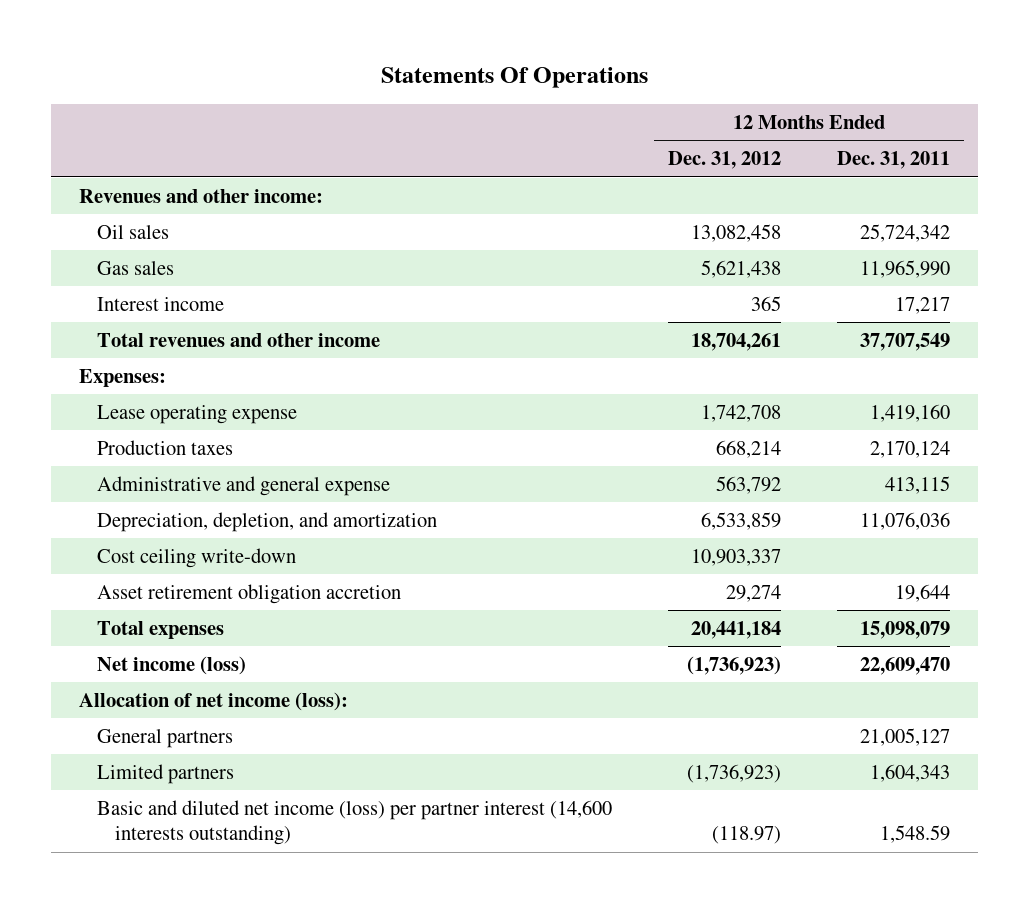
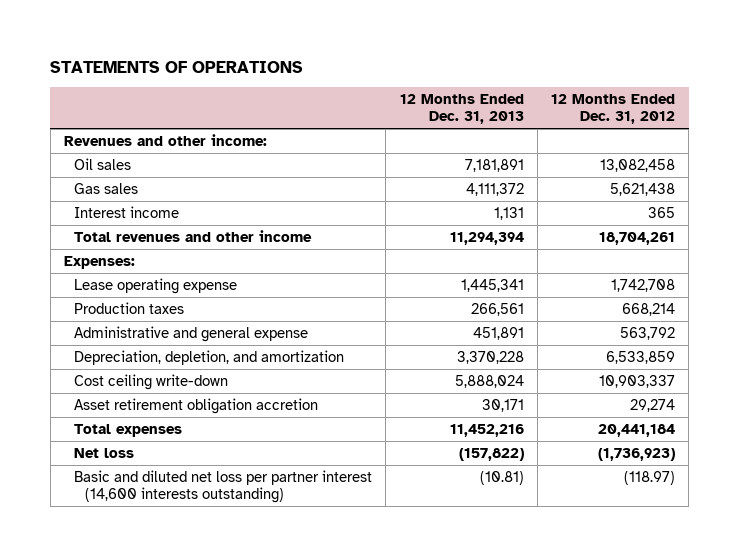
[380,67,648,89] Statements Of Operations -> [50,60,304,73] STATEMENTS OF OPERATIONS
[837,151,951,170] Dec. 31, 2011 -> none
none -> [399,94,524,125] 12 Months Ended Dec. 31, 2013
[78,692,348,712] Allocation of net income (loss): -> none
[97,729,234,749] General partners -> none
[97,764,235,785] Limited partners -> none
[97,656,247,676] Net income (loss) -> [74,447,135,458] Net loss
[97,800,613,846] Basic and diluted net income (loss) per partner interest (14,600 interests outstanding) -> [74,469,373,504] Basic and diluted net loss per partner interest (14,600 interests outstanding)

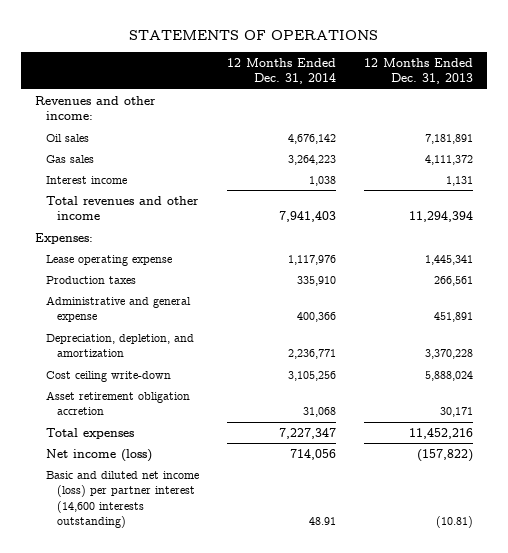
[551,94,676,125] 12 Months Ended Dec. 31, 2012 -> none
none -> [227,57,337,84] 12 Months Ended Dec. 31, 2014
[74,447,135,458] Net loss -> [46,448,153,462] Net income (loss)
[74,469,373,504] Basic and diluted net loss per partner interest (14,600 interests outstanding) -> [46,470,200,529] Basic and diluted net income (loss) per partner interest (14,600 interests outstanding)

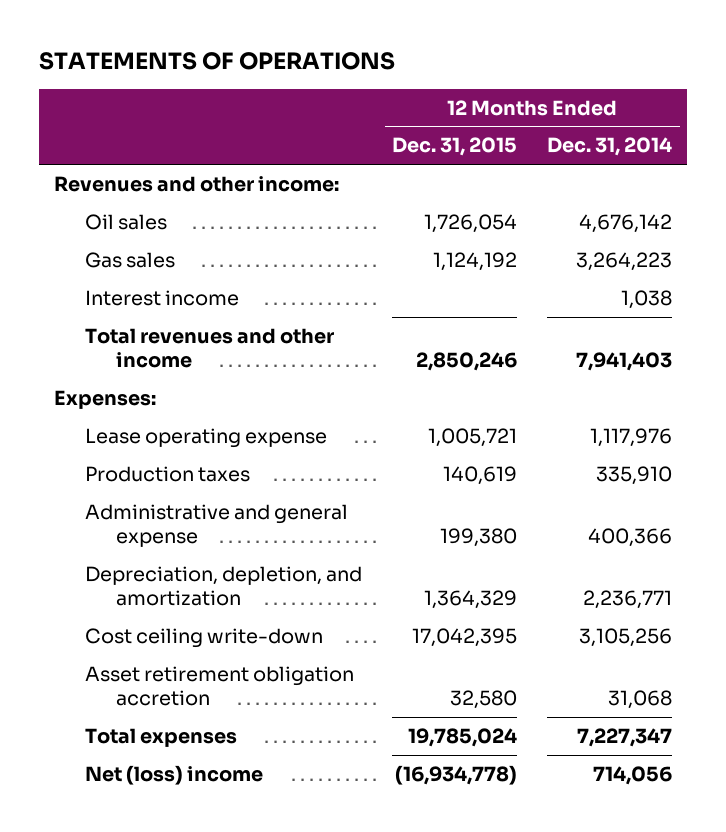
[363,57,473,84] 12 Months Ended Dec. 31, 2013 -> none
none -> [392,137,518,157] Dec. 31, 2015
[46,470,200,529] Basic and diluted net income (loss) per partner interest (14,600 interests outstanding) -> none
[46,448,153,462] Net income (loss) -> [85,764,264,785] Net (loss) income

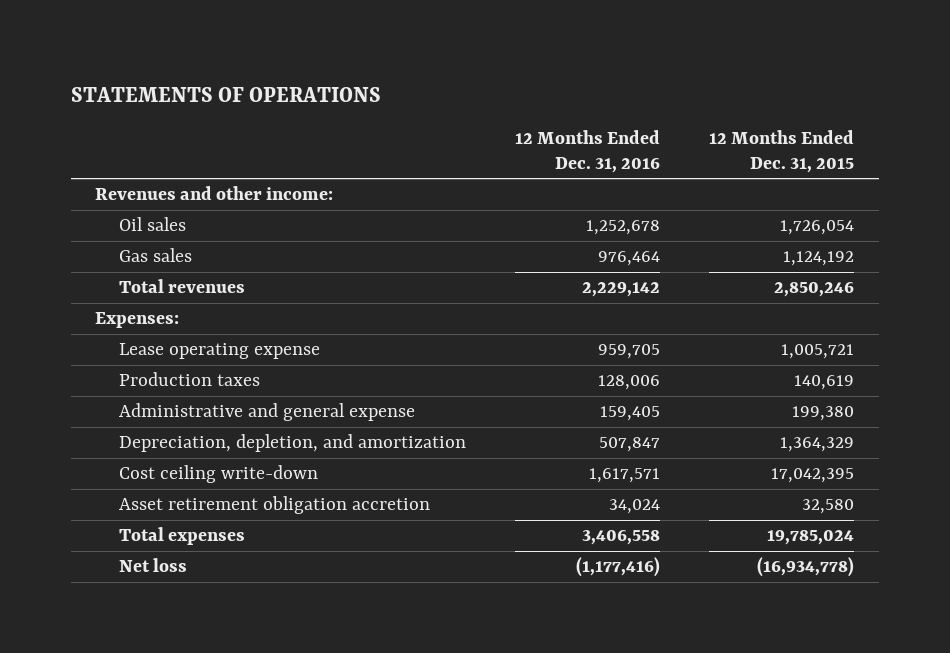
[547,137,673,157] Dec. 31, 2014 -> none
none -> [515,129,661,173] 12 Months Ended Dec. 31, 2016
[85,289,240,306] Interest income -> none
[85,327,335,369] Total revenues and other income -> [119,279,246,294] Total revenues
[85,764,264,785] Net (loss) income -> [119,558,188,573] Net loss

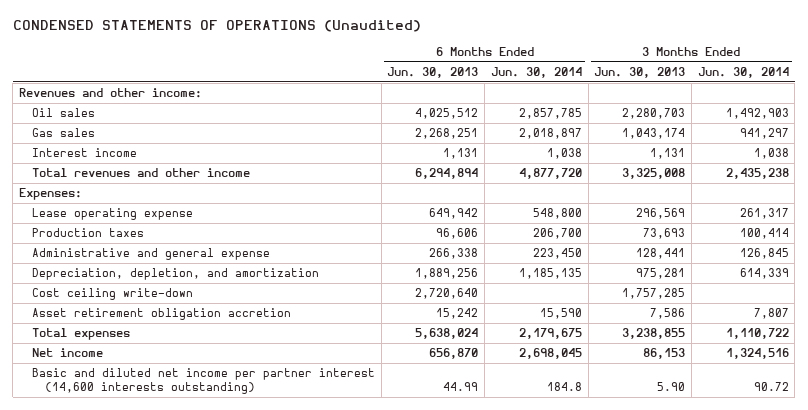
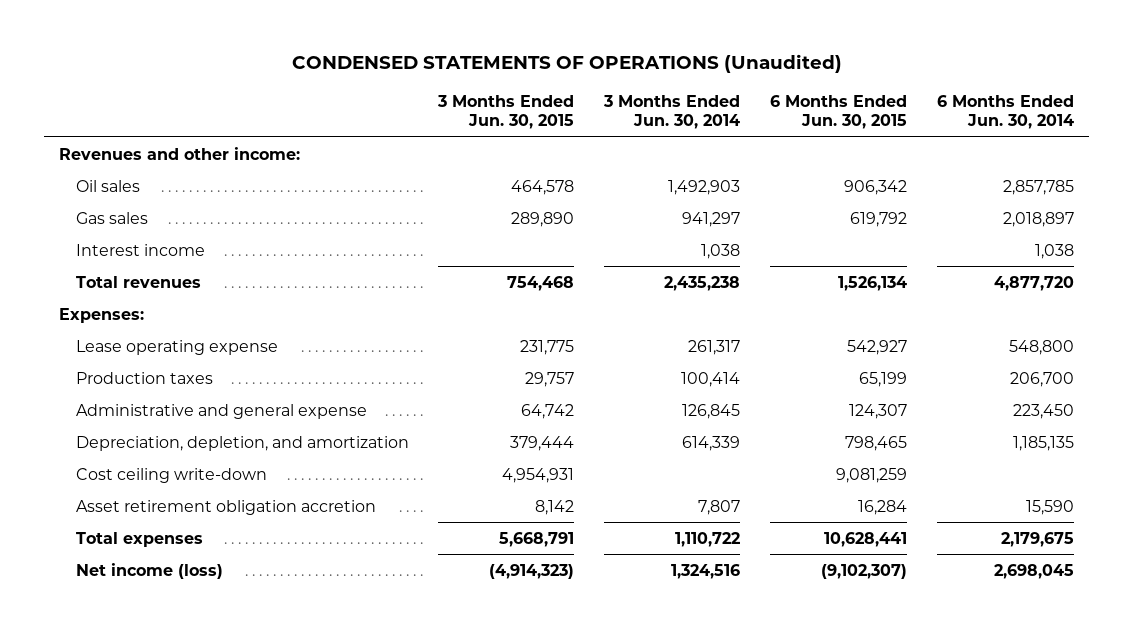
[387,66,479,78] Jun. 30, 2013 -> none
[594,66,686,78] Jun. 30, 2013 -> none
none -> [437,94,575,130] 3 Months Ended Jun. 30, 2015
none -> [770,94,908,130] 6 Months Ended Jun. 30, 2015
[32,168,251,178] Total revenues and other income -> [75,275,201,288] Total revenues
[32,368,376,394] Basic and diluted net income per partner interest (14,600 interests outstanding) -> none
[32,348,104,358] Net income -> [75,562,223,579] Net income (loss)

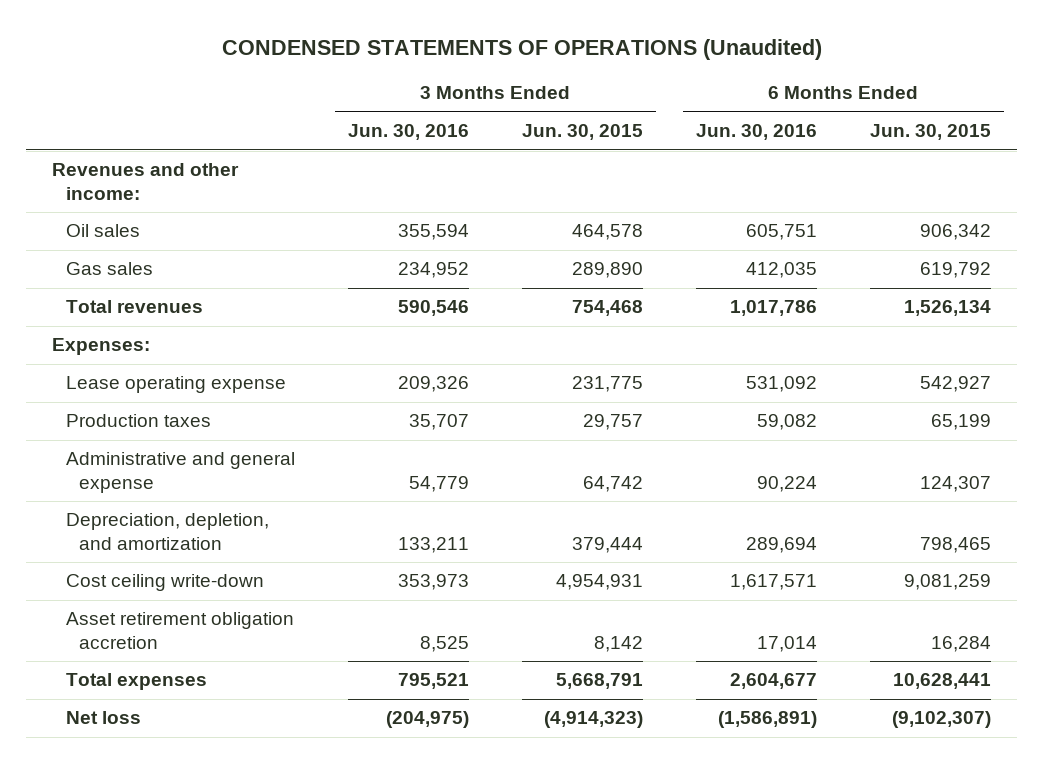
[603,94,741,130] 3 Months Ended Jun. 30, 2014 -> none
[937,94,1075,130] 6 Months Ended Jun. 30, 2014 -> none
none -> [347,124,469,141] Jun. 30, 2016
none -> [695,124,817,141] Jun. 30, 2016
[75,243,205,256] Interest income -> none
[75,562,223,579] Net income (loss) -> [65,711,141,725] Net loss

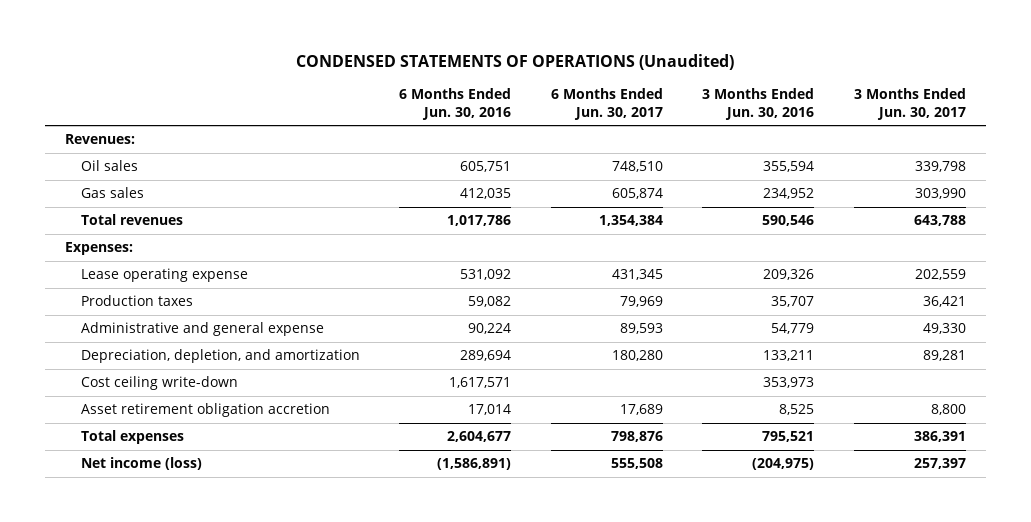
[521,124,643,141] Jun. 30, 2015 -> none
[869,124,991,141] Jun. 30, 2015 -> none
none -> [550,88,663,120] 6 Months Ended Jun. 30, 2017
none -> [853,88,966,120] 3 Months Ended Jun. 30, 2017
[52,163,240,200] Revenues and other income: -> [65,134,136,145] Revenues:
[65,711,141,725] Net loss -> [80,457,202,471] Net income (loss)

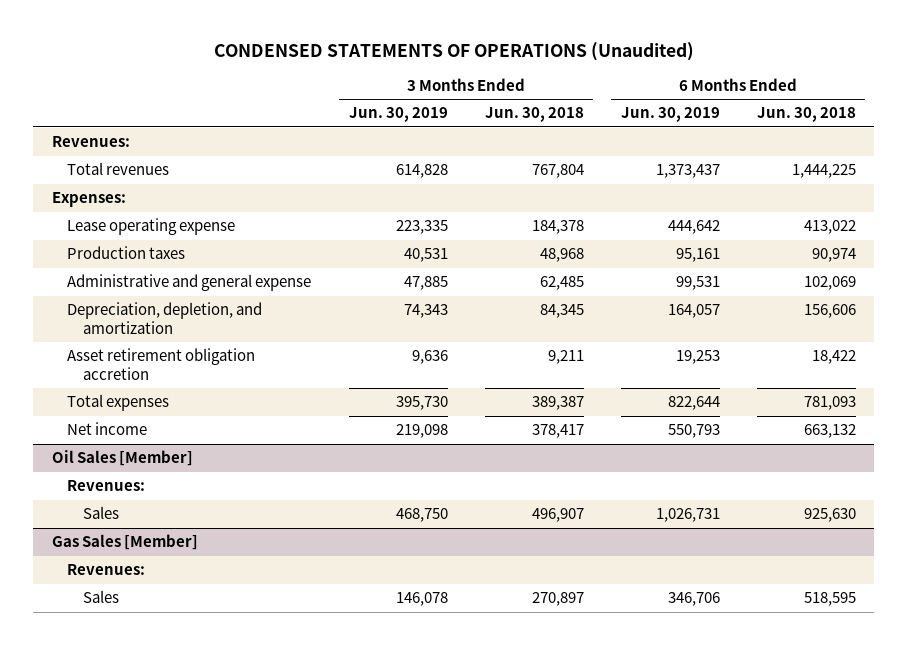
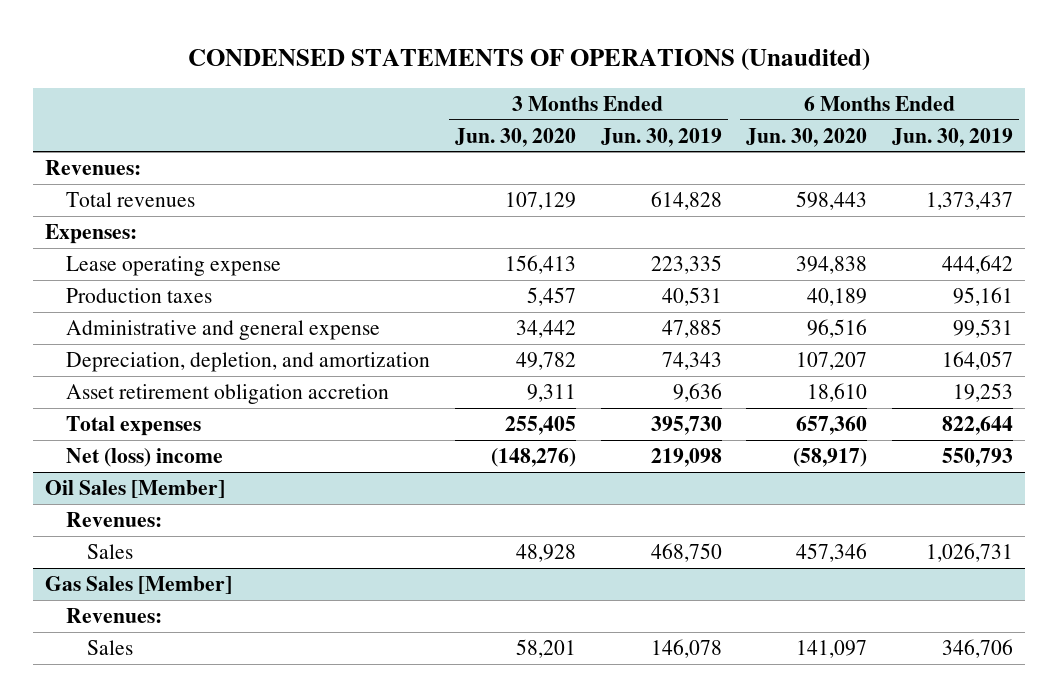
[484,107,584,123] Jun. 30, 2018 -> none
[756,107,856,123] Jun. 30, 2018 -> none
none -> [454,127,576,147] Jun. 30, 2020
none -> [746,127,868,147] Jun. 30, 2020
[67,422,148,436] Net income -> [66,447,224,467] Net (loss) income

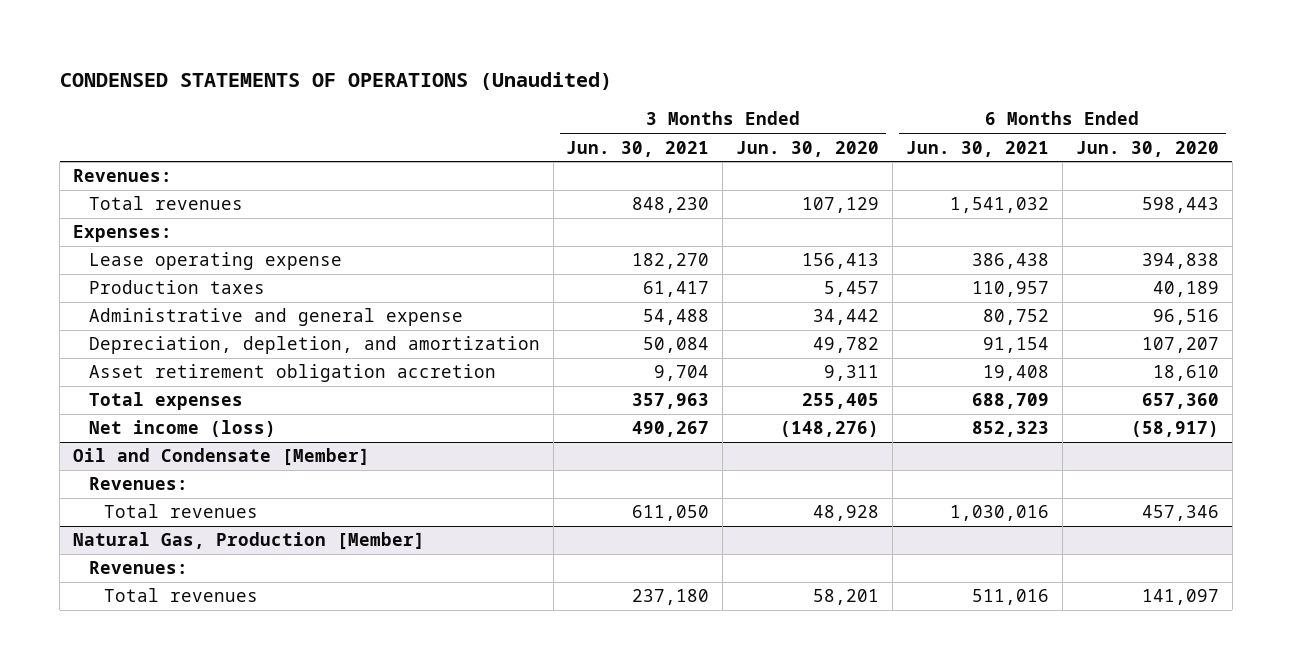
[600,127,722,147] Jun. 30, 2019 -> none
[891,127,1013,147] Jun. 30, 2019 -> none
none -> [566,140,710,157] Jun. 30, 2021
none -> [906,140,1050,157] Jun. 30, 2021
[66,447,224,467] Net (loss) income -> [88,420,276,438] Net income (loss)
[45,479,226,498] Oil Sales [Member] -> [73,448,371,467] Oil and Condensate [Member]
[87,543,134,559] Sales -> [104,504,259,519] Total revenues
[45,575,233,594] Gas Sales [Member] -> [73,532,426,551] Natural Gas, Production [Member]
[87,639,134,655] Sales -> [104,588,259,603] Total revenues

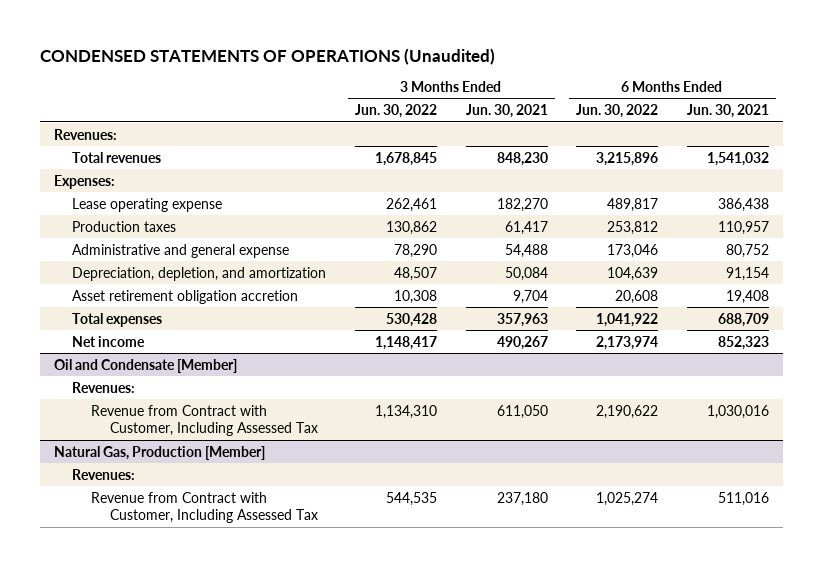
[736,140,880,157] Jun. 30, 2020 -> none
[1075,140,1219,157] Jun. 30, 2020 -> none
none -> [354,104,437,119] Jun. 30, 2022
none -> [576,104,659,119] Jun. 30, 2022
[88,420,276,438] Net income (loss) -> [72,335,146,347] Net income
[104,504,259,519] Total revenues -> [91,404,318,437] Revenue from Contract with Customer, Including Assessed Tax
[104,588,259,603] Total revenues -> [91,491,318,524] Revenue from Contract with Customer, Including Assessed Tax

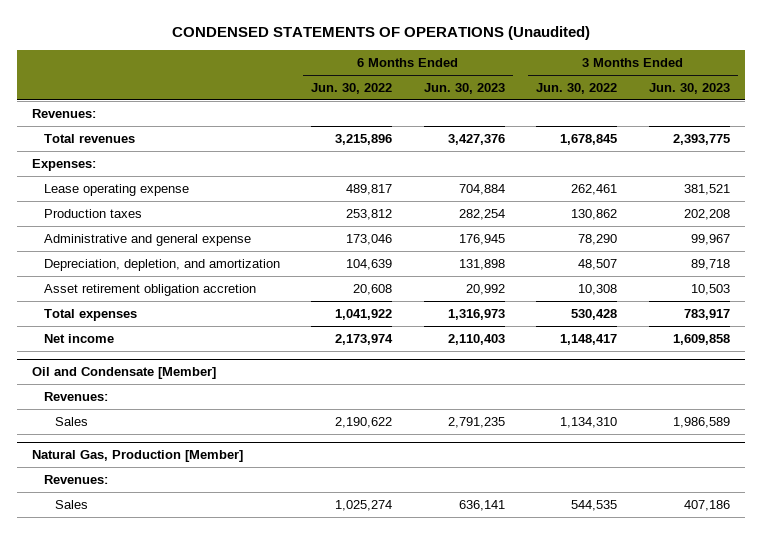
[465,104,548,119] Jun. 30, 2021 -> none
[686,104,769,119] Jun. 30, 2021 -> none
none -> [423,83,505,95] Jun. 30, 2023
none -> [648,83,730,95] Jun. 30, 2023
[91,404,318,437] Revenue from Contract with Customer, Including Assessed Tax -> [55,416,89,426] Sales
[91,491,318,524] Revenue from Contract with Customer, Including Assessed Tax -> [55,499,89,509] Sales

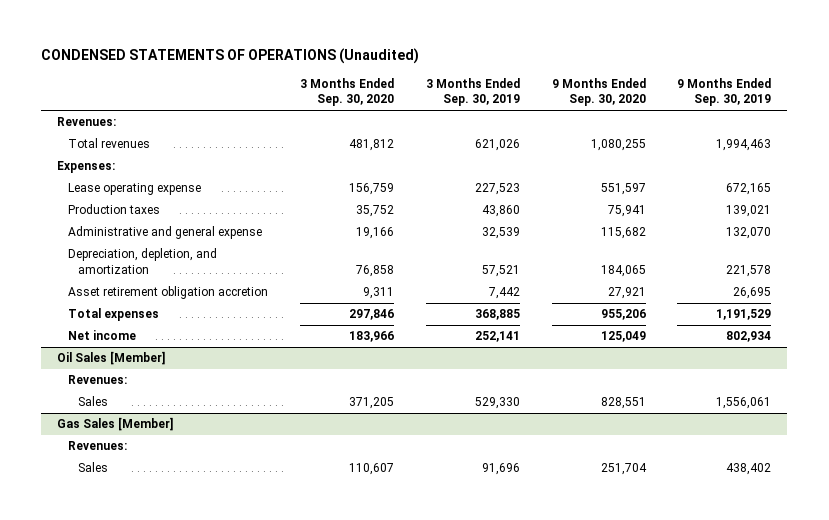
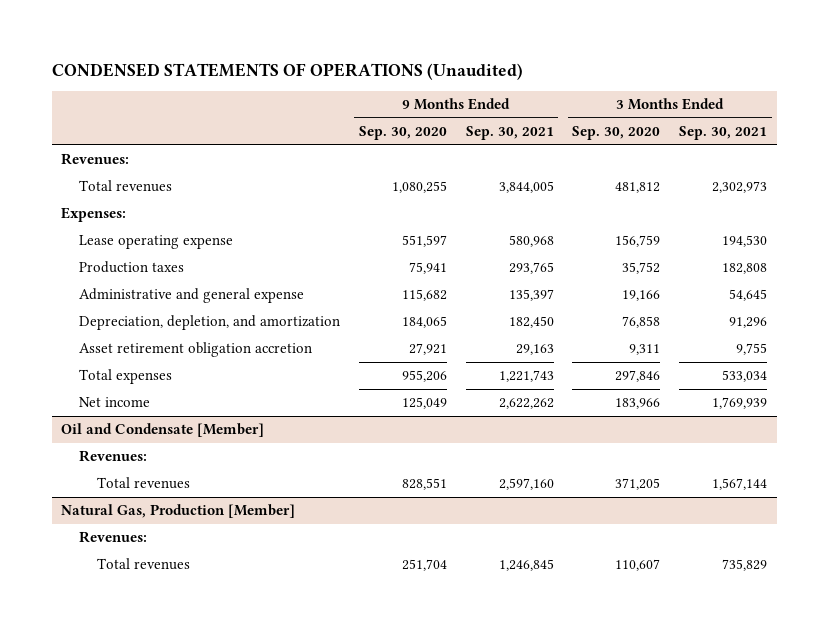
[425,77,520,107] 3 Months Ended Sep. 30, 2019 -> none
[677,77,772,107] 9 Months Ended Sep. 30, 2019 -> none
none -> [465,126,554,141] Sep. 30, 2021
none -> [679,126,768,141] Sep. 30, 2021
[57,351,166,366] Oil Sales [Member] -> [61,423,265,438] Oil and Condensate [Member]
[78,396,109,407] Sales -> [96,477,190,490] Total revenues
[57,417,174,432] Gas Sales [Member] -> [61,504,296,519] Natural Gas, Production [Member]
[78,462,109,473] Sales -> [96,558,190,571] Total revenues

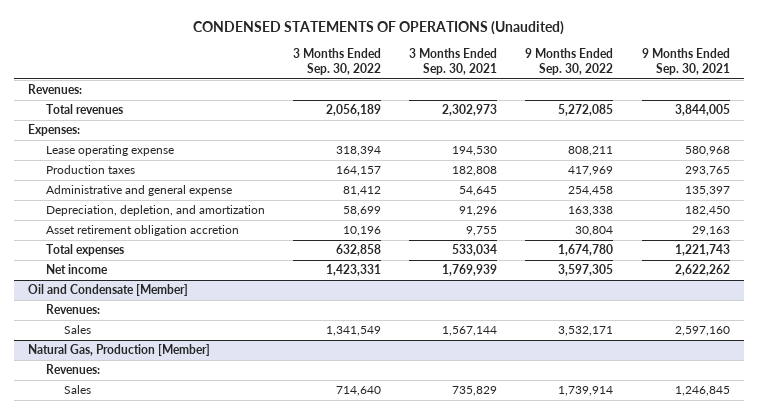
[358,126,447,141] Sep. 30, 2020 -> none
[572,126,661,141] Sep. 30, 2020 -> none
none -> [293,47,382,75] 3 Months Ended Sep. 30, 2022
none -> [525,47,614,75] 9 Months Ended Sep. 30, 2022
[96,477,190,490] Total revenues -> [64,325,92,335] Sales
[96,558,190,571] Total revenues -> [64,385,92,395] Sales

